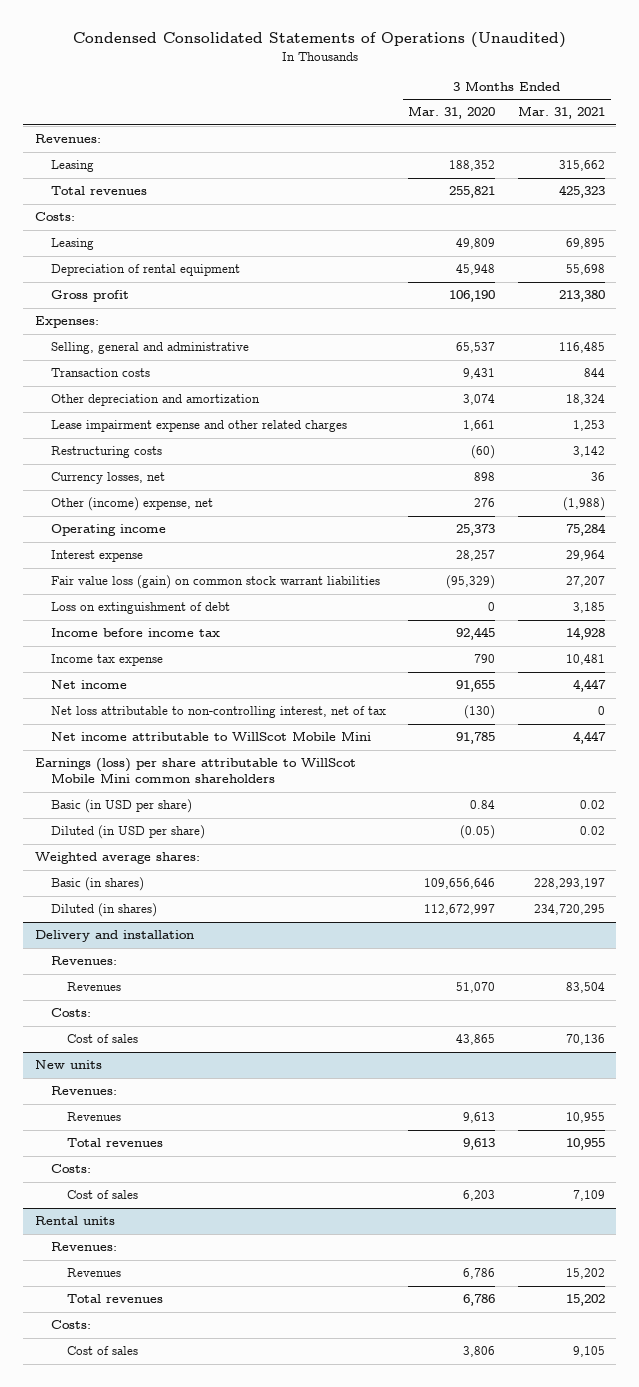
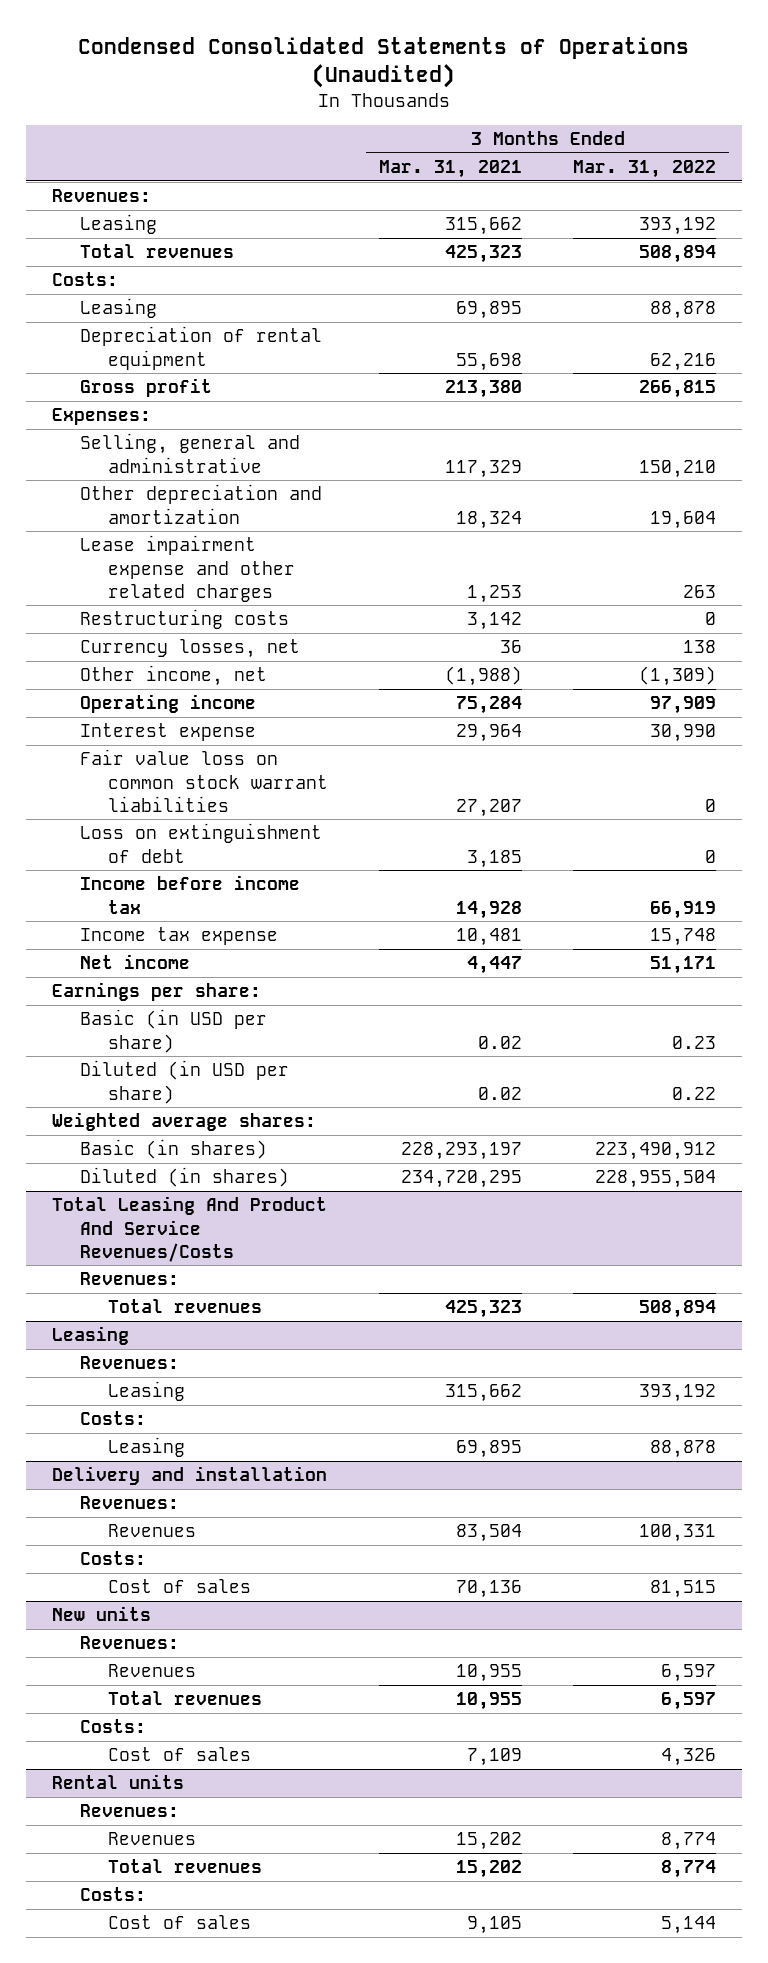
[408,106,496,120] Mar. 31, 2020 -> none
none -> [573,160,717,179] Mar. 31, 2022
[50,368,150,378] Transaction costs -> none
[558,342,605,354] 116,485 -> [445,459,523,478] 117,329
[50,497,213,512] Other (income) expense, net -> [79,665,267,687] Other income, net
[50,575,380,590] Fair value loss (gain) on common stock warrant liabilities -> [79,749,329,812] Fair value loss on common stock warrant liabilities
[50,706,386,719] Net loss attributable to non-controlling interest, net of tax -> none
[50,731,371,742] Net income attributable to WillScot Mobile Mini -> none
[34,758,356,784] Earnings (loss) per share attributable to WillScot Mobile Mini common shareholders -> [51,982,261,1002] Earnings per share:
none -> [51,1196,327,1262] Total Leasing And Product And Service Revenues/Costs
none -> [79,1272,179,1286] Revenues:
none -> [108,1299,263,1314] Total revenues
none -> [51,1326,129,1346] Leasing
none -> [79,1356,179,1370] Revenues:
none -> [108,1381,186,1402] Leasing
none -> [79,1411,146,1426] Costs:
none -> [108,1437,186,1458] Leasing

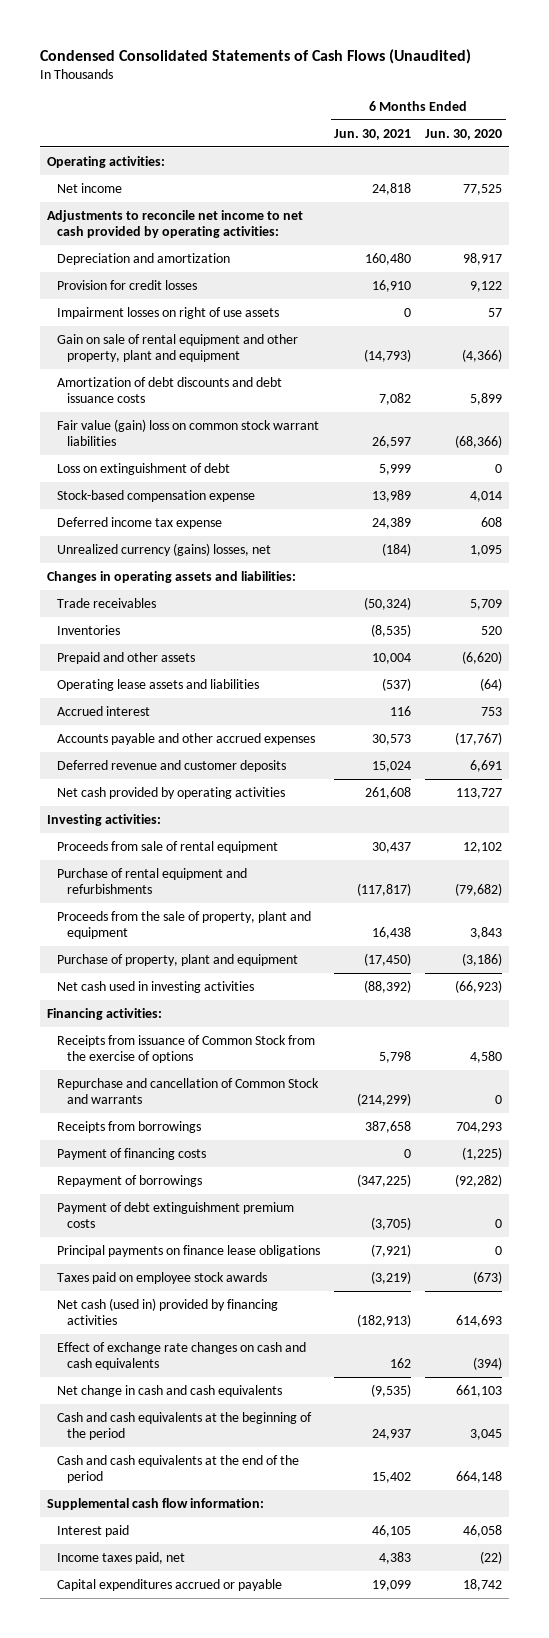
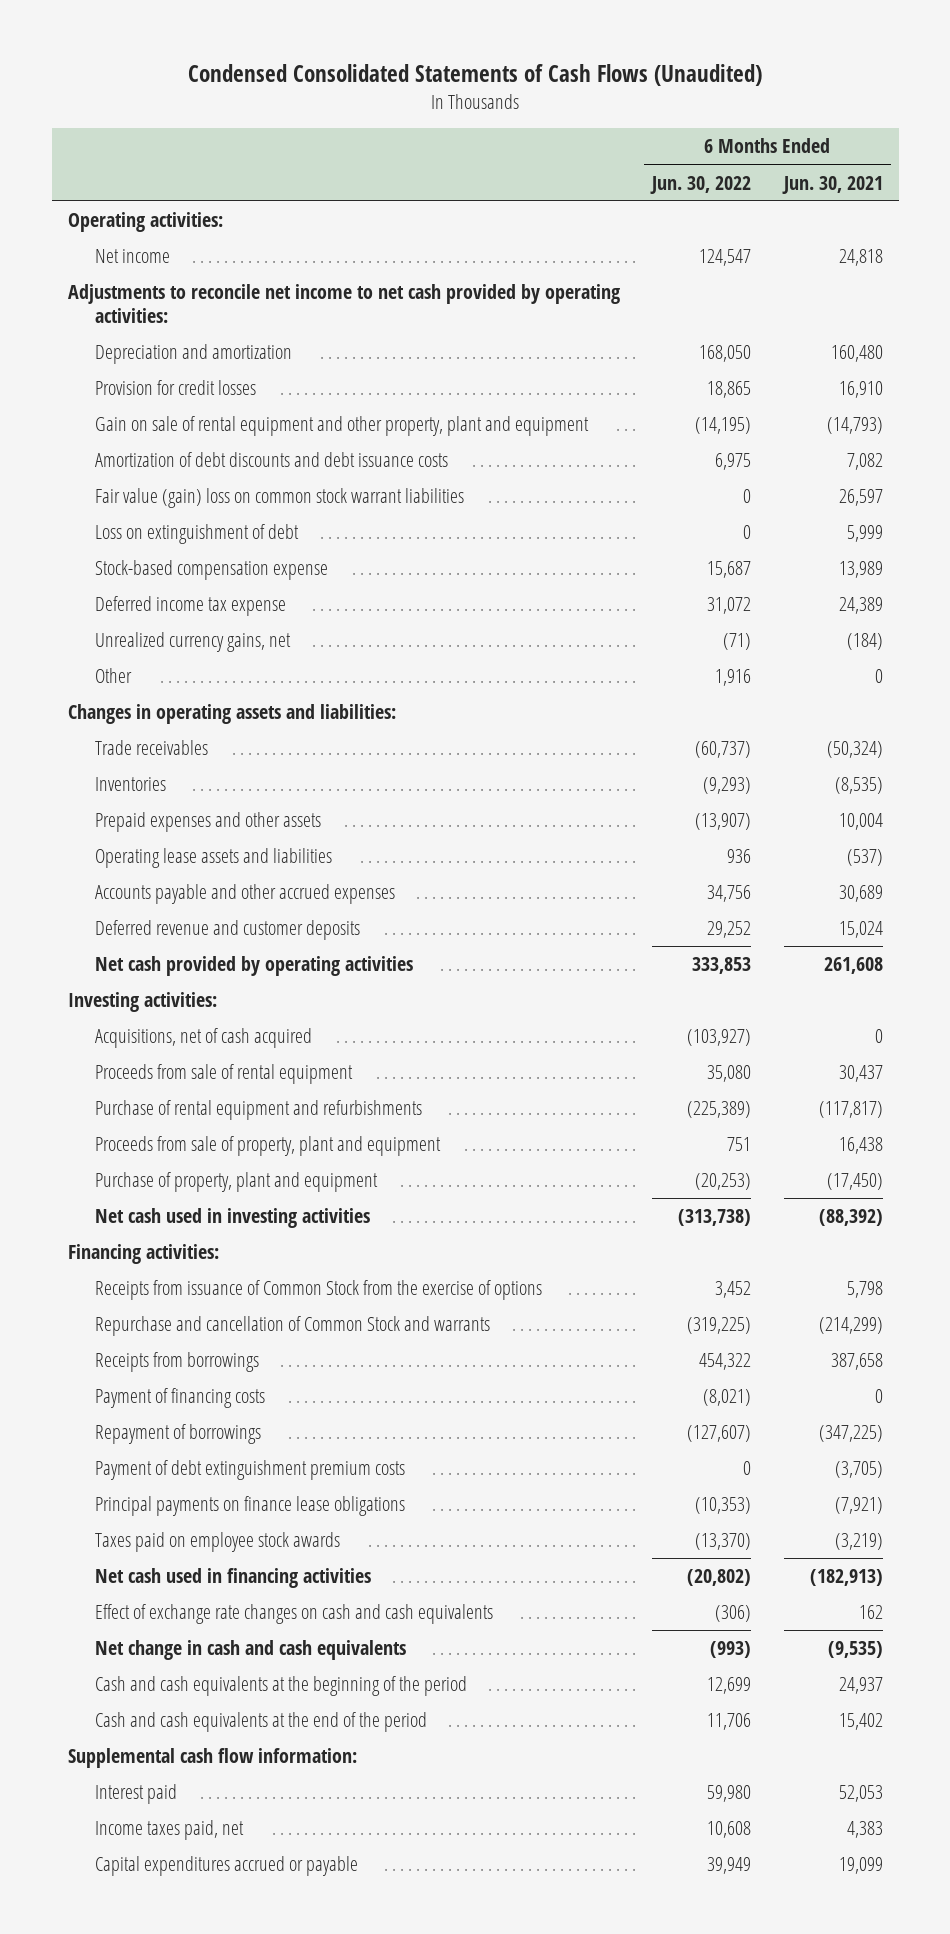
[425,128,503,140] Jun. 30, 2020 -> none
none -> [650,175,752,194] Jun. 30, 2022
[57,306,280,319] Impairment losses on right of use assets -> none
[57,542,272,556] Unrealized currency (gains) losses, net -> [95,632,292,653] Unrealized currency gains, net
none -> [95,668,133,684] Other
[57,651,196,664] Prepaid and other assets -> [95,812,322,833] Prepaid expenses and other assets
[57,705,151,716] Accrued interest -> none
[372,733,412,745] 30,573 -> [838,885,883,903] 30,689
none -> [95,1028,313,1049] Acquisitions, net of cash acquired
[57,910,312,940] Proceeds from the sale of property, plant and equipment -> [95,1136,442,1157] Proceeds from sale of property, plant and equipment
[57,1297,279,1326] Net cash (used in) provided by financing activities -> [95,1568,372,1589] Net cash used in financing activities
[372,1524,412,1537] 46,105 -> [838,1785,883,1803] 52,053

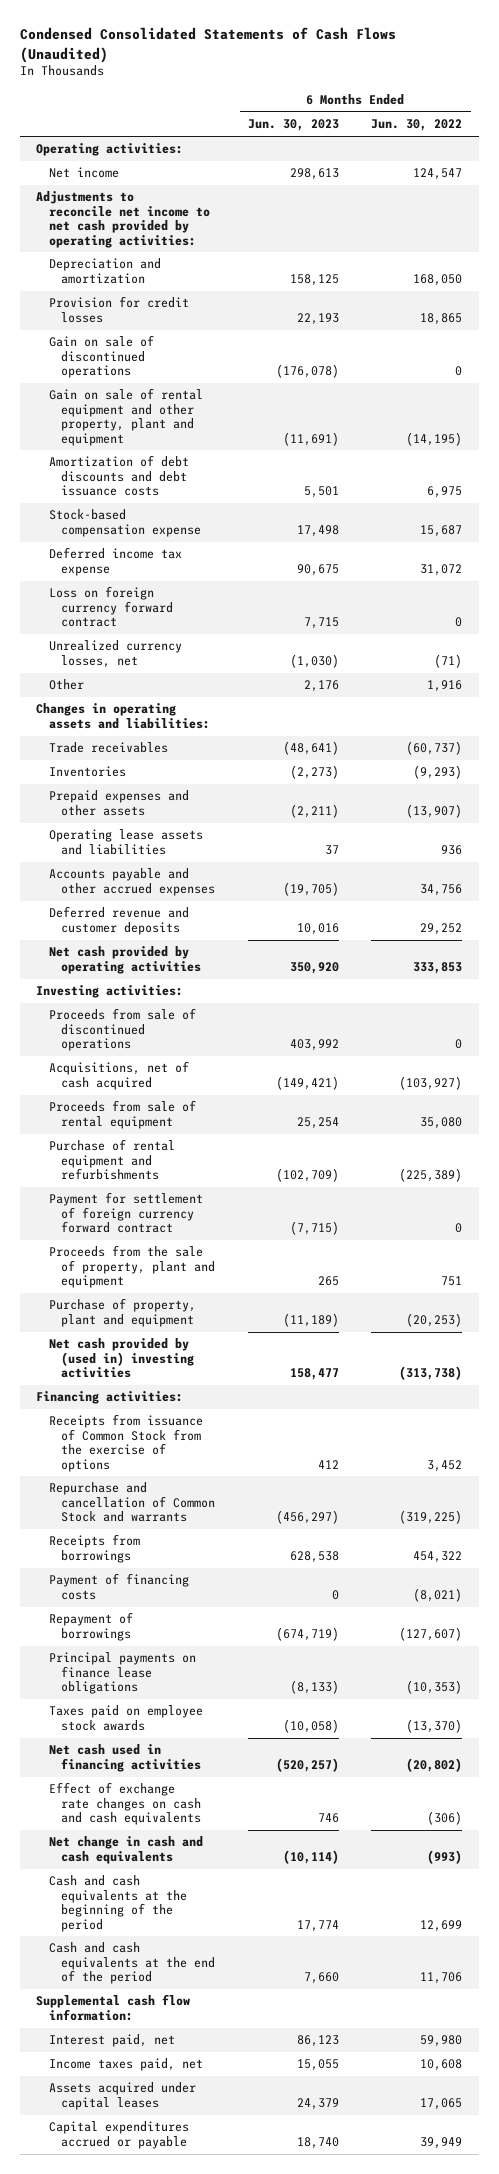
[781,175,883,194] Jun. 30, 2021 -> none
none -> [247,119,339,132] Jun. 30, 2023
none -> [48,335,154,379] Gain on sale of discontinued operations
[95,488,465,509] Fair value (gain) loss on common stock warrant liabilities -> none
[95,524,300,545] Loss on extinguishment of debt -> none
none -> [48,586,174,628] Loss on foreign currency forward contract
[95,632,292,653] Unrealized currency gains, net -> [48,640,182,668] Unrealized currency losses, net
none -> [48,1008,196,1052] Proceeds from sale of discontinued operations
none -> [48,1192,203,1234] Payment for settlement of foreign currency forward contract
[95,1136,442,1157] Proceeds from sale of property, plant and equipment -> [48,1245,216,1289] Proceeds from the sale of property, plant and equipment
[95,1208,371,1229] Net cash used in investing activities -> [48,1338,195,1379] Net cash provided by (used in) investing activities
[95,1460,406,1481] Payment of debt extinguishment premium costs -> none
[95,1784,178,1805] Interest paid -> [48,2034,175,2048] Interest paid, net
none -> [48,2082,196,2110] Assets acquired under capital leases

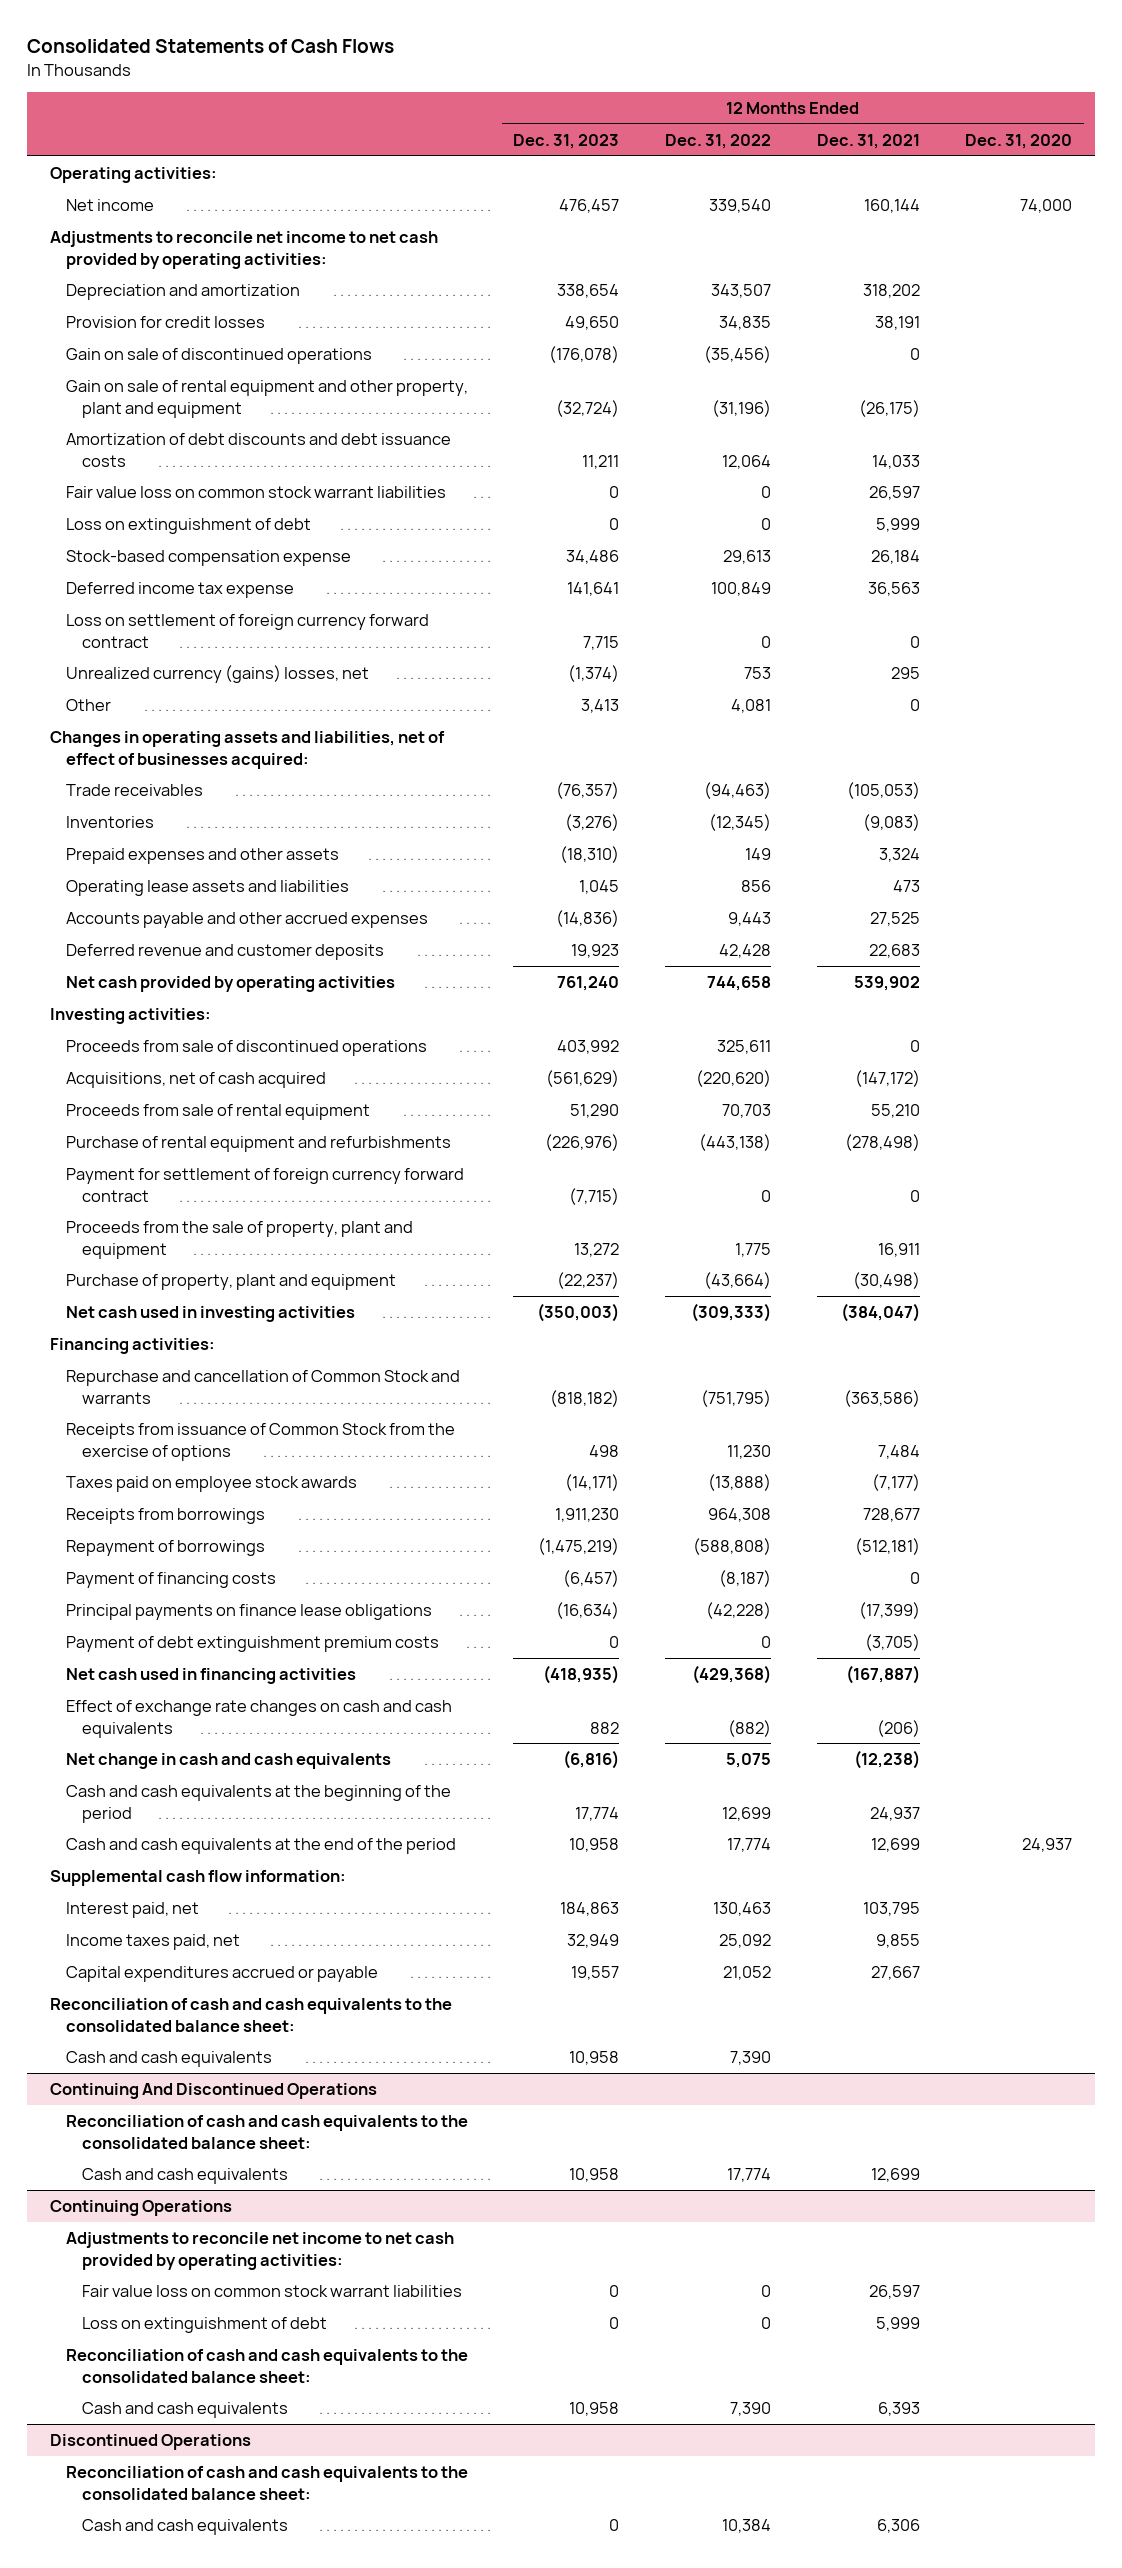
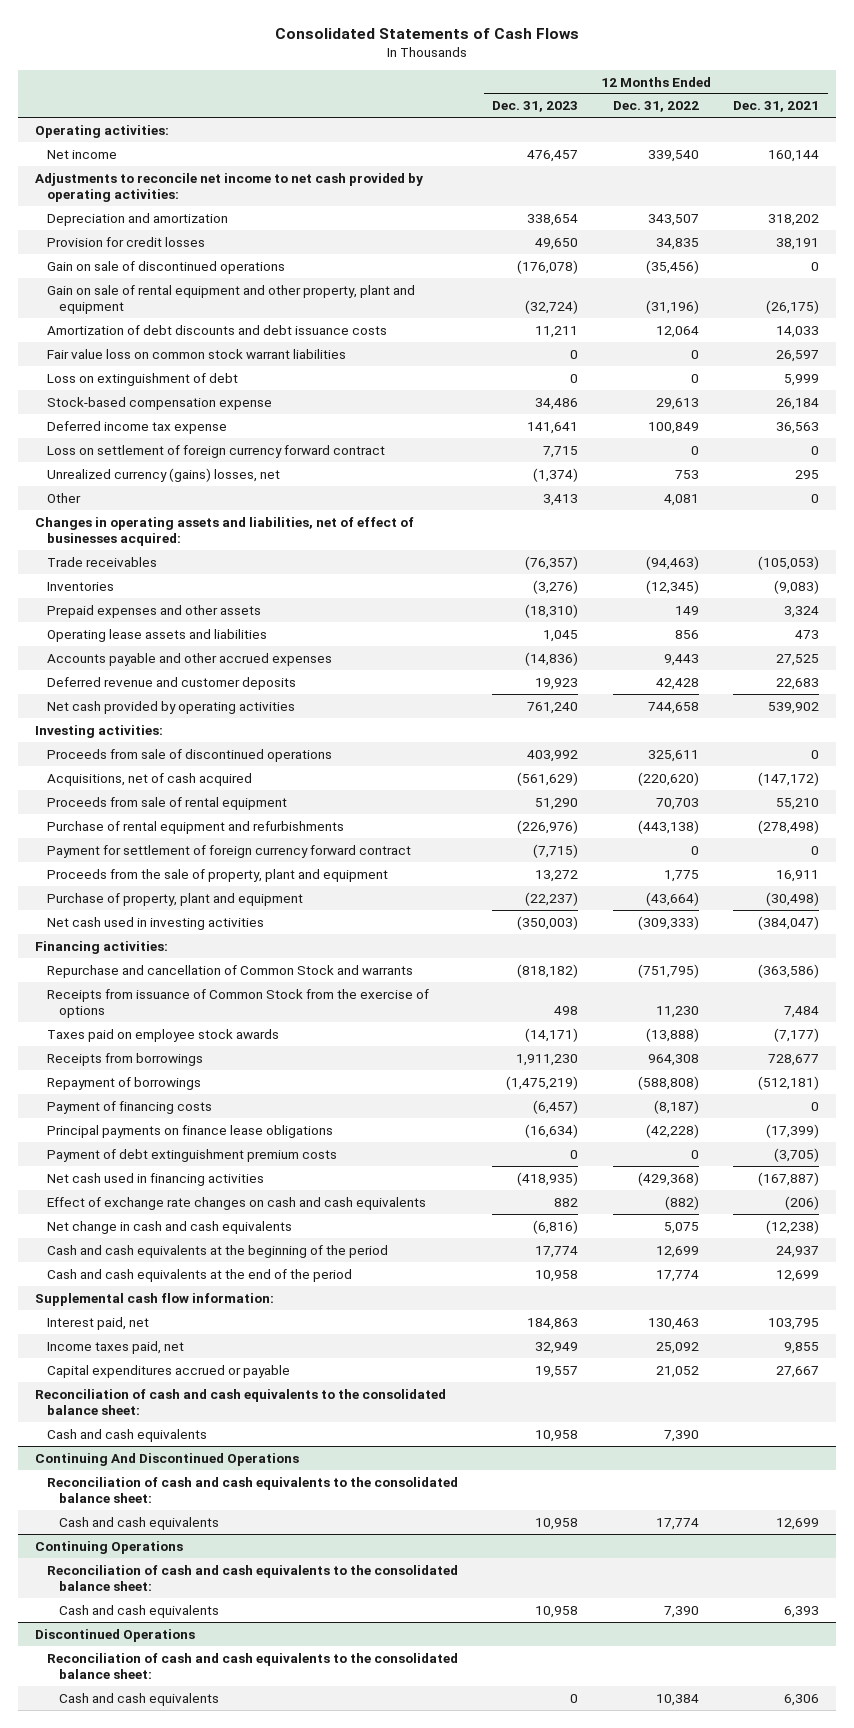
[965,133,1073,149] Dec. 31, 2020 -> none
[65,2231,454,2270] Adjustments to reconcile net income to net cash provided by operating activities: -> none
[81,2284,462,2297] Fair value loss on common stock warrant liabilities -> none
[81,2316,327,2333] Loss on extinguishment of debt -> none

